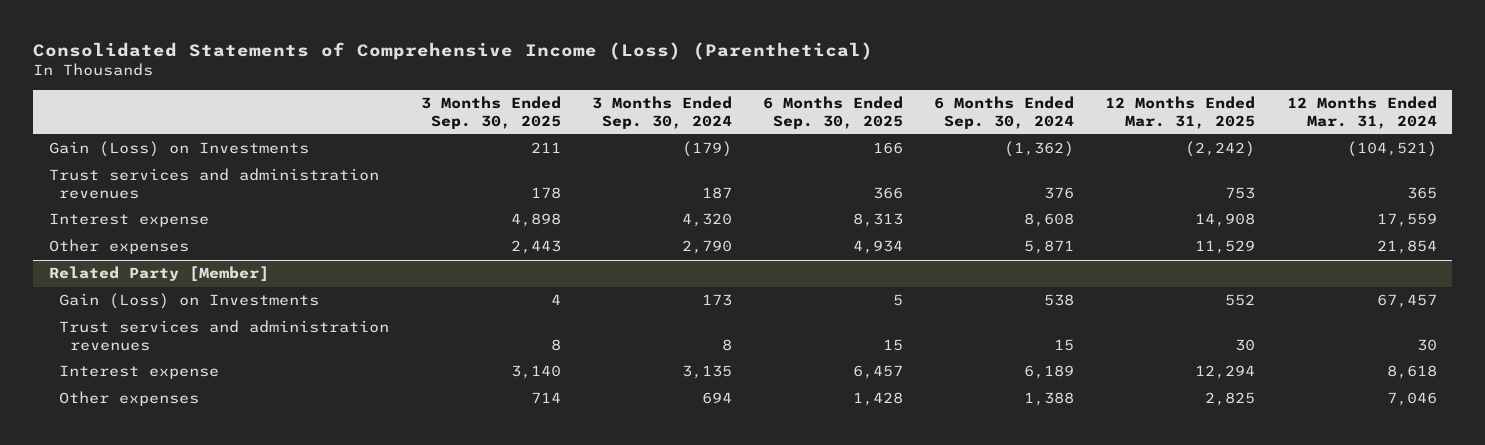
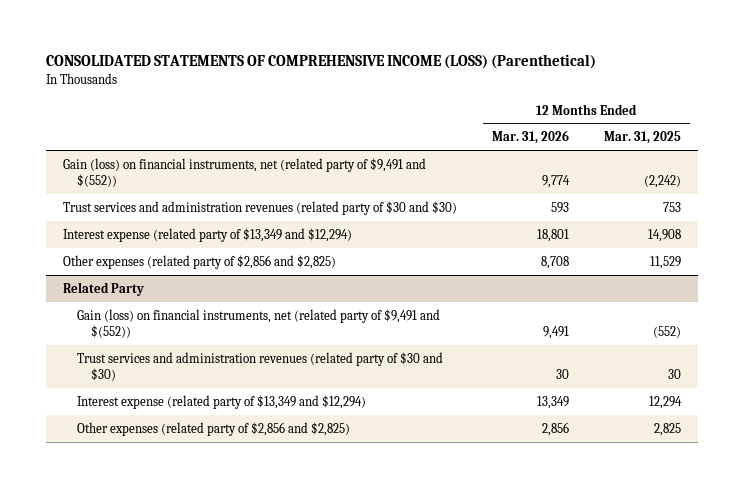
[33,41,874,60] Consolidated Statements of Comprehensive Income (Loss) (Parenthetical) -> [45,54,596,70] CONSOLIDATED STATEMENTS OF COMPREHENSIVE INCOME (LOSS) (Parenthetical)
[420,96,561,129] 3 Months Ended Sep. 30, 2025 -> none
[591,96,732,129] 3 Months Ended Sep. 30, 2024 -> none
[762,96,903,129] 6 Months Ended Sep. 30, 2025 -> none
[934,96,1075,129] 6 Months Ended Sep. 30, 2024 -> none
[1286,96,1437,129] 12 Months Ended Mar. 31, 2024 -> none
none -> [492,130,570,145] Mar. 31, 2026
[48,141,309,158] Gain (Loss) on Investments -> [63,157,427,188] Gain (loss) on financial instruments, net (related party of $9,491 and $(552))
[48,168,379,199] Trust services and administration revenues -> [63,200,458,215] Trust services and administration revenues (related party of $30 and $30)
[48,213,209,228] Interest expense -> [63,227,353,242] Interest expense (related party of $13,349 and $12,294)
[48,239,189,255] Other expenses -> [63,254,337,269] Other expenses (related party of $2,856 and $2,825)
[48,266,269,283] Related Party [Member] -> [63,281,145,296] Related Party
[59,293,320,310] Gain (Loss) on Investments -> [77,308,441,339] Gain (loss) on financial instruments, net (related party of $9,491 and $(552))
[1225,294,1256,307] 552 -> [652,326,681,339] (552)
[59,320,390,351] Trust services and administration revenues -> [77,351,444,382] Trust services and administration revenues (related party of $30 and $30)
[59,365,220,380] Interest expense -> [77,394,367,409] Interest expense (related party of $13,349 and $12,294)
[59,391,200,407] Other expenses -> [77,421,351,436] Other expenses (related party of $2,856 and $2,825)

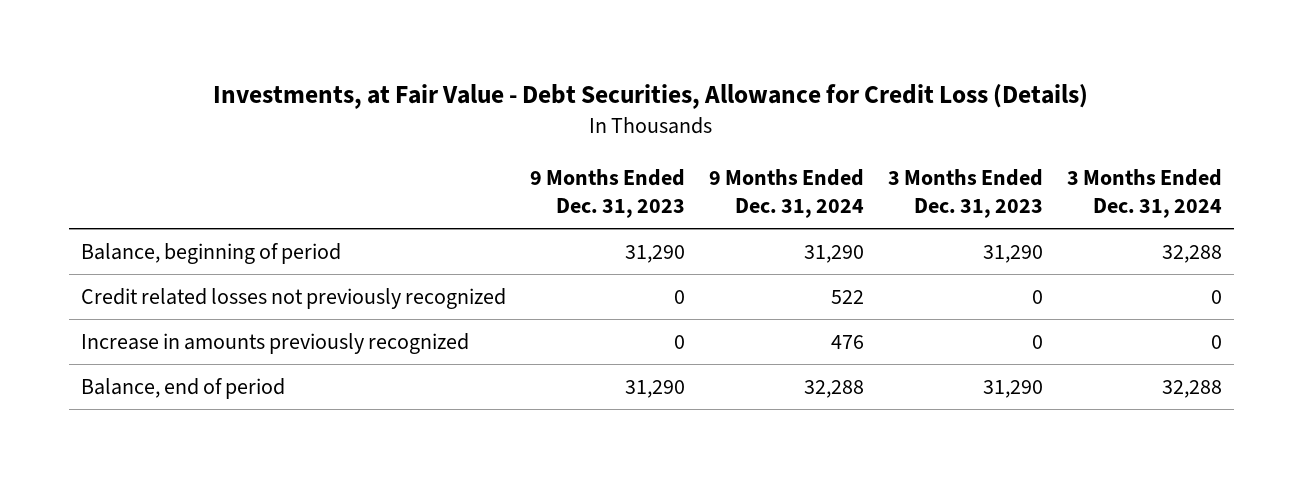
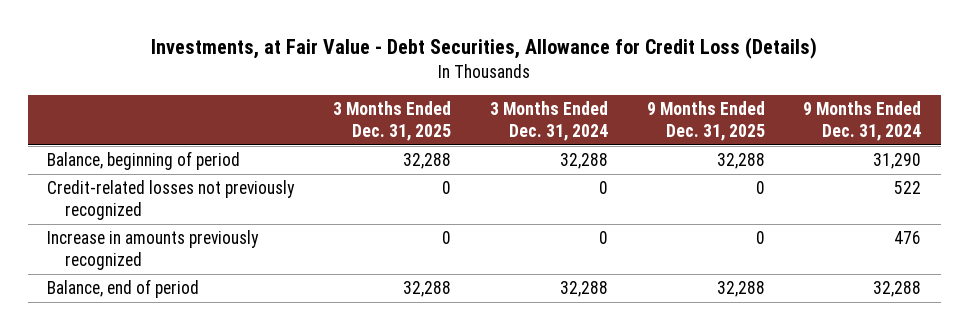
[529,169,685,218] 9 Months Ended Dec. 31, 2023 -> none
[887,169,1043,218] 3 Months Ended Dec. 31, 2023 -> none
none -> [332,101,451,141] 3 Months Ended Dec. 31, 2025
none -> [646,101,765,141] 9 Months Ended Dec. 31, 2025
[81,287,507,309] Credit related losses not previously recognized -> [47,180,296,220] Credit-related losses not previously recognized

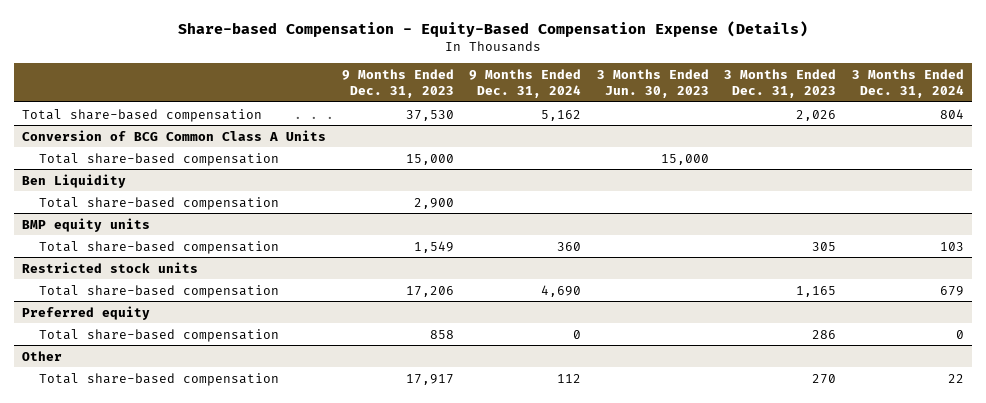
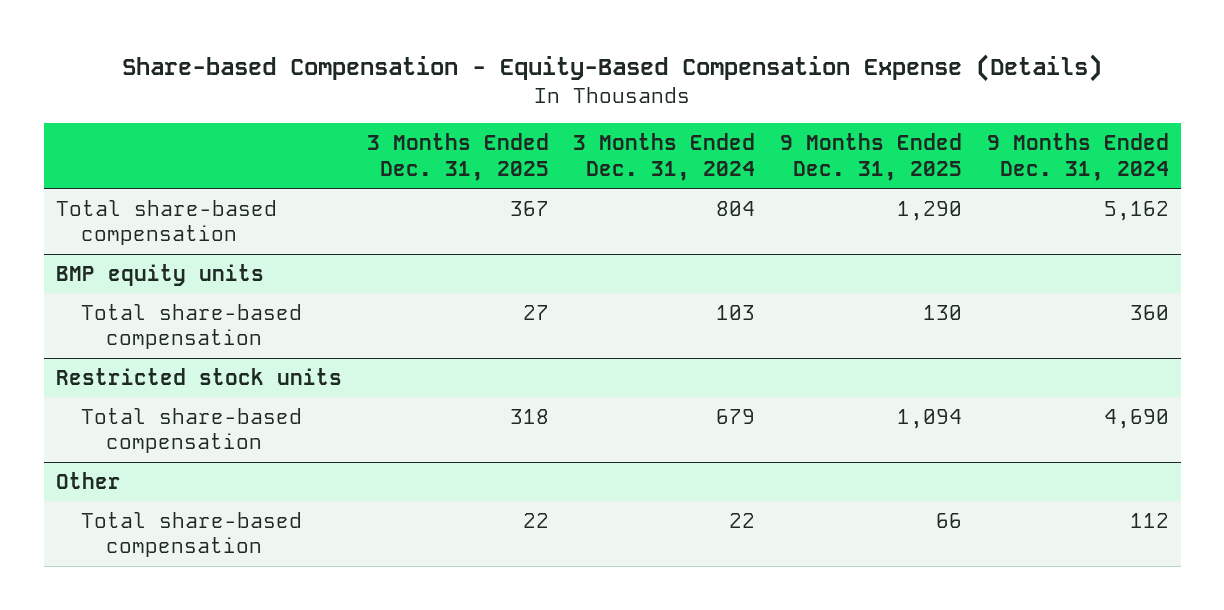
[341,69,454,98] 9 Months Ended Dec. 31, 2023 -> none
[596,69,709,98] 3 Months Ended Jun. 30, 2023 -> none
[724,69,837,98] 3 Months Ended Dec. 31, 2023 -> none
none -> [366,133,549,181] 3 Months Ended Dec. 31, 2025
none -> [779,133,962,181] 9 Months Ended Dec. 31, 2025
[22,129,327,141] Conversion of BCG Common Class A Units -> none
[38,152,279,166] Total share-based compensation -> none
[22,173,127,188] Ben Liquidity -> none
[38,196,279,210] Total share-based compensation -> none
[22,305,151,320] Preferred equity -> none
[38,328,279,342] Total share-based compensation -> none

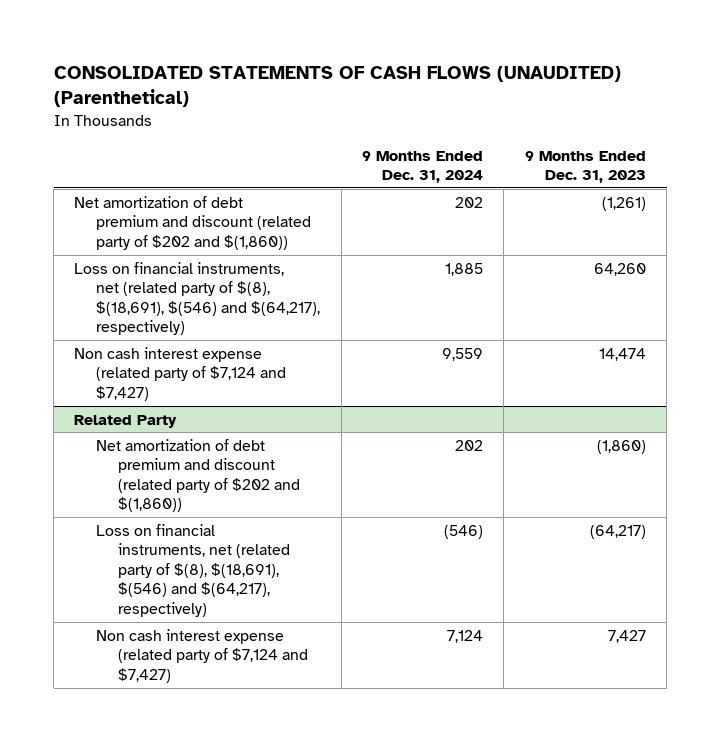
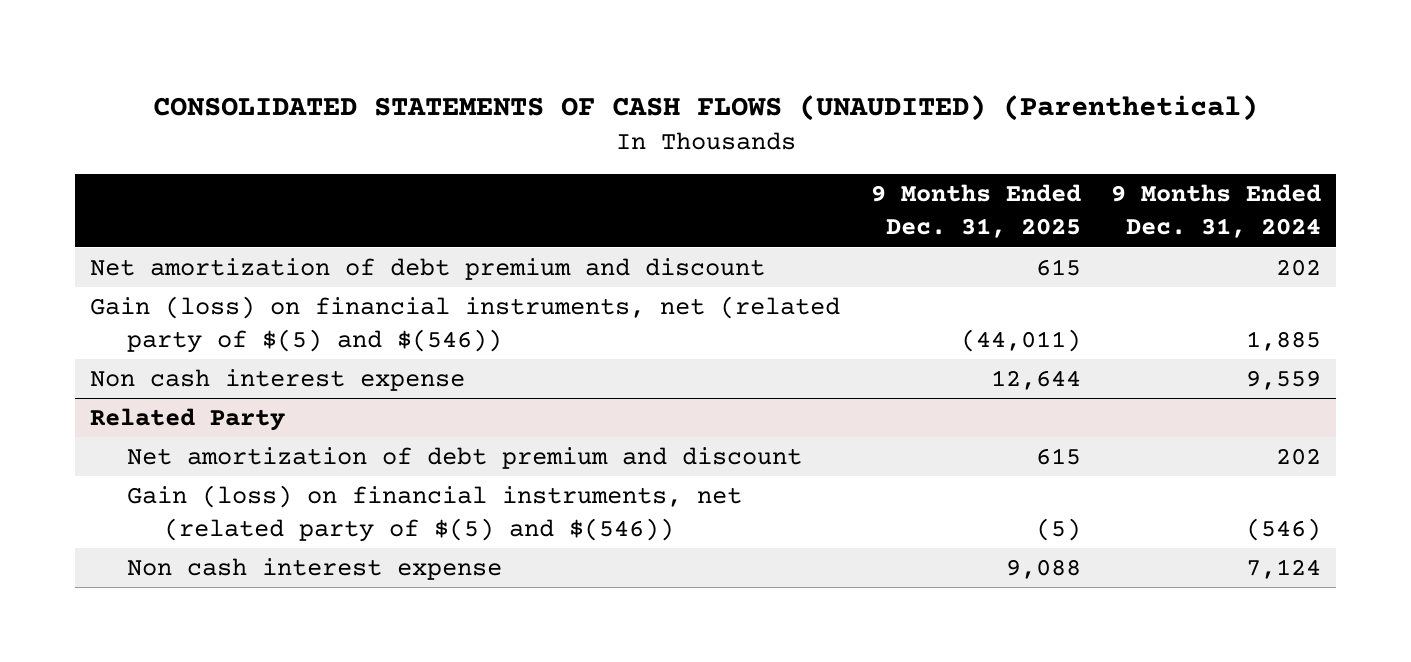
[524,150,646,184] 9 Months Ended Dec. 31, 2023 -> none
none -> [870,184,1081,239] 9 Months Ended Dec. 31, 2025
[74,195,312,250] Net amortization of debt premium and discount (related party of $202 and $(1,860)) -> [90,258,766,281] Net amortization of debt premium and discount
[74,261,321,336] Loss on financial instruments, net (related party of $(8), $(18,691), $(546) and $(64,217), respectively) -> [90,296,841,353] Gain (loss) on financial instruments, net (related party of $(5) and $(546))
[74,346,287,401] Non cash interest expense (related party of $7,124 and $7,427) -> [90,369,466,392] Non cash interest expense
[96,438,300,513] Net amortization of debt premium and discount (related party of $202 and $(1,860)) -> [127,447,803,470] Net amortization of debt premium and discount
[96,523,290,617] Loss on financial instruments, net (related party of $(8), $(18,691), $(546) and $(64,217), respectively) -> [127,485,743,542] Gain (loss) on financial instruments, net (related party of $(5) and $(546))
[96,628,308,683] Non cash interest expense (related party of $7,124 and $7,427) -> [127,558,503,581] Non cash interest expense

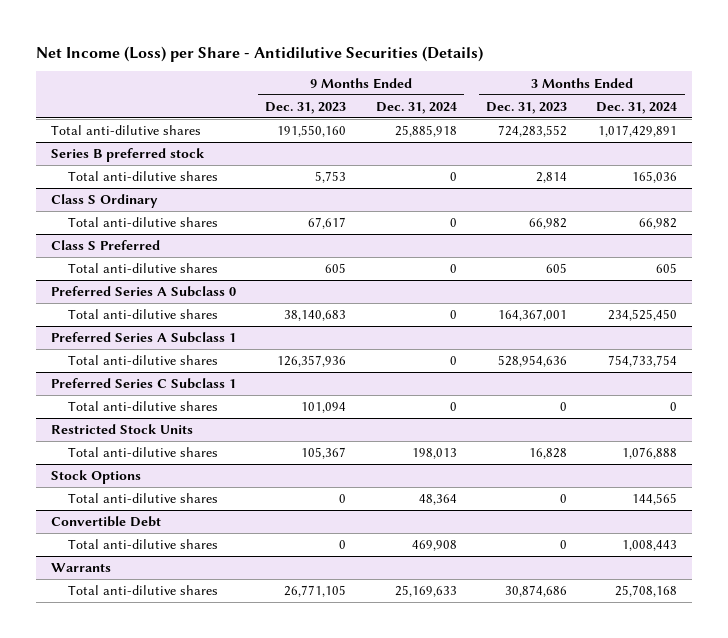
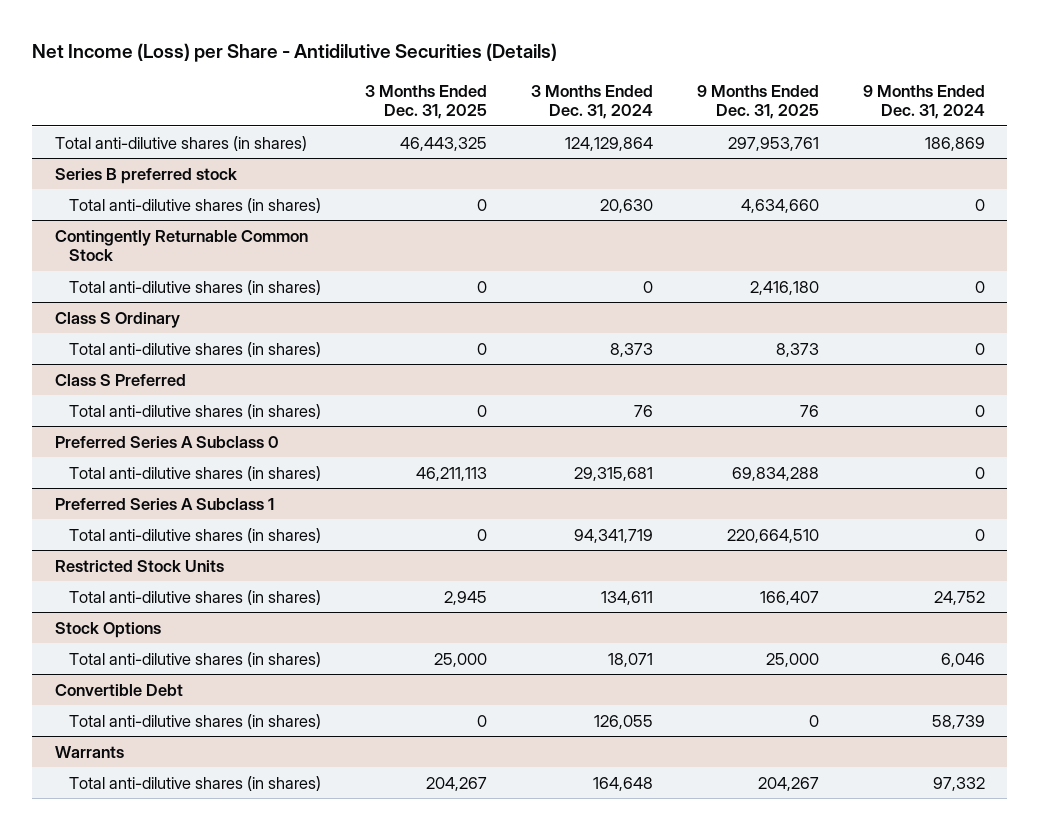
[265,101,347,114] Dec. 31, 2023 -> none
[485,101,567,114] Dec. 31, 2023 -> none
none -> [364,84,487,120] 3 Months Ended Dec. 31, 2025
none -> [697,84,820,120] 9 Months Ended Dec. 31, 2025
[50,125,201,136] Total anti-dilutive shares -> [54,135,307,151] Total anti-dilutive shares (in shares)
[394,125,457,138] 25,885,918 -> [925,136,986,151] 186,869
[598,125,678,138] 1,017,429,891 -> [565,136,654,151] 124,129,864
[68,171,219,182] Total anti-dilutive shares -> [68,197,321,213] Total anti-dilutive shares (in shares)
[632,171,678,184] 165,036 -> [600,198,654,213] 20,630
none -> [54,229,308,262] Contingently Returnable Common Stock
none -> [68,279,321,295] Total anti-dilutive shares (in shares)
[68,217,219,228] Total anti-dilutive shares -> [68,341,321,357] Total anti-dilutive shares (in shares)
[639,218,678,230] 66,982 -> [610,342,654,357] 8,373
[68,263,219,274] Total anti-dilutive shares -> [68,403,321,419] Total anti-dilutive shares (in shares)
[656,263,678,274] 605 -> [634,404,654,417] 76
[68,309,219,320] Total anti-dilutive shares -> [68,465,321,481] Total anti-dilutive shares (in shares)
[608,309,678,322] 234,525,450 -> [574,466,654,481] 29,315,681
[50,378,236,390] Preferred Series C Subclass 1 -> none
[68,401,219,412] Total anti-dilutive shares -> none
[68,355,219,366] Total anti-dilutive shares -> [68,527,321,543] Total anti-dilutive shares (in shares)
[608,355,678,368] 754,733,754 -> [574,528,654,543] 94,341,719
[68,447,219,458] Total anti-dilutive shares -> [68,589,321,605] Total anti-dilutive shares (in shares)
[411,448,457,460] 198,013 -> [934,590,986,605] 24,752
[622,447,678,460] 1,076,888 -> [601,590,654,605] 134,611
[68,493,219,504] Total anti-dilutive shares -> [68,651,321,667] Total anti-dilutive shares (in shares)
[418,494,457,506] 48,364 -> [941,652,986,667] 6,046
[632,493,678,506] 144,565 -> [608,652,654,667] 18,071
[68,539,219,550] Total anti-dilutive shares -> [68,713,321,729] Total anti-dilutive shares (in shares)
[411,540,457,552] 469,908 -> [932,714,986,729] 58,739
[622,540,678,552] 1,008,443 -> [594,714,654,729] 126,055
[68,585,219,596] Total anti-dilutive shares -> [68,775,321,791] Total anti-dilutive shares (in shares)
[394,585,457,598] 25,169,633 -> [933,776,986,791] 97,332
[615,585,678,598] 25,708,168 -> [593,776,654,791] 164,648

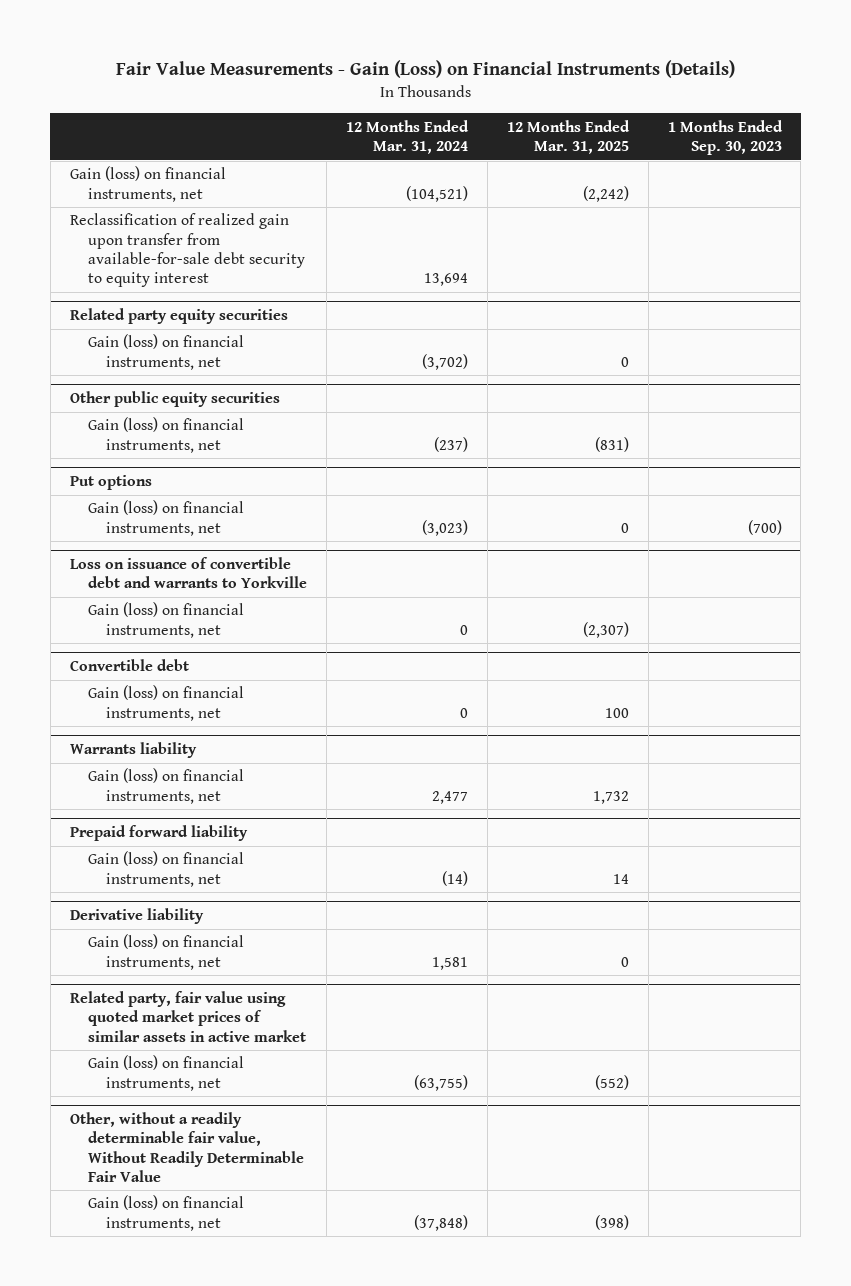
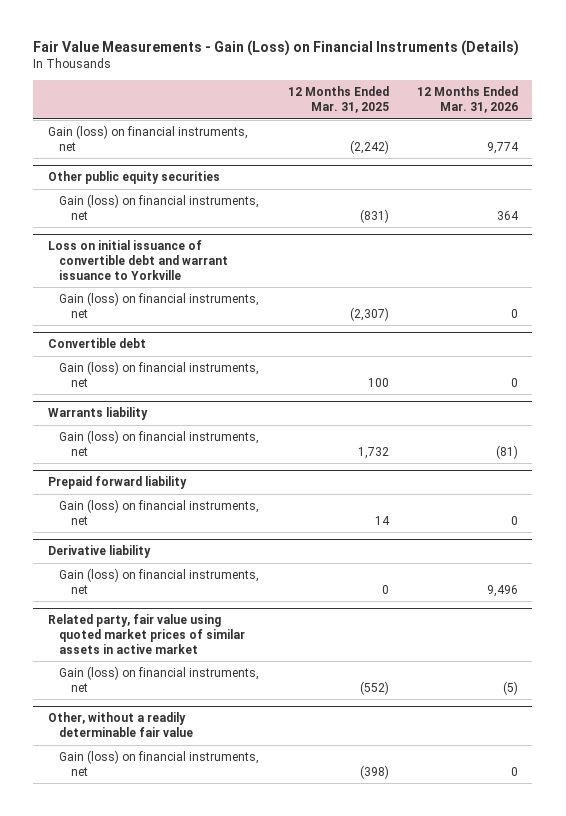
[345,119,469,155] 12 Months Ended Mar. 31, 2024 -> none
[667,119,783,156] 1 Months Ended Sep. 30, 2023 -> none
none -> [417,86,519,114] 12 Months Ended Mar. 31, 2026
[69,213,305,288] Reclassification of realized gain upon transfer from available-for-sale debt security to equity interest -> none
[69,308,288,325] Related party equity securities -> none
[87,334,244,370] Gain (loss) on financial instruments, net -> none
[69,475,152,491] Put options -> none
[87,500,244,536] Gain (loss) on financial instruments, net -> none
[69,557,307,589] Loss on issuance of convertible debt and warrants to Yorkville -> [47,240,229,280] Loss on initial issuance of convertible debt and warrant issuance to Yorkville
[69,1112,304,1183] Other, without a readily determinable fair value, Without Readily Determinable Fair Value -> [47,712,194,738] Other, without a readily determinable fair value

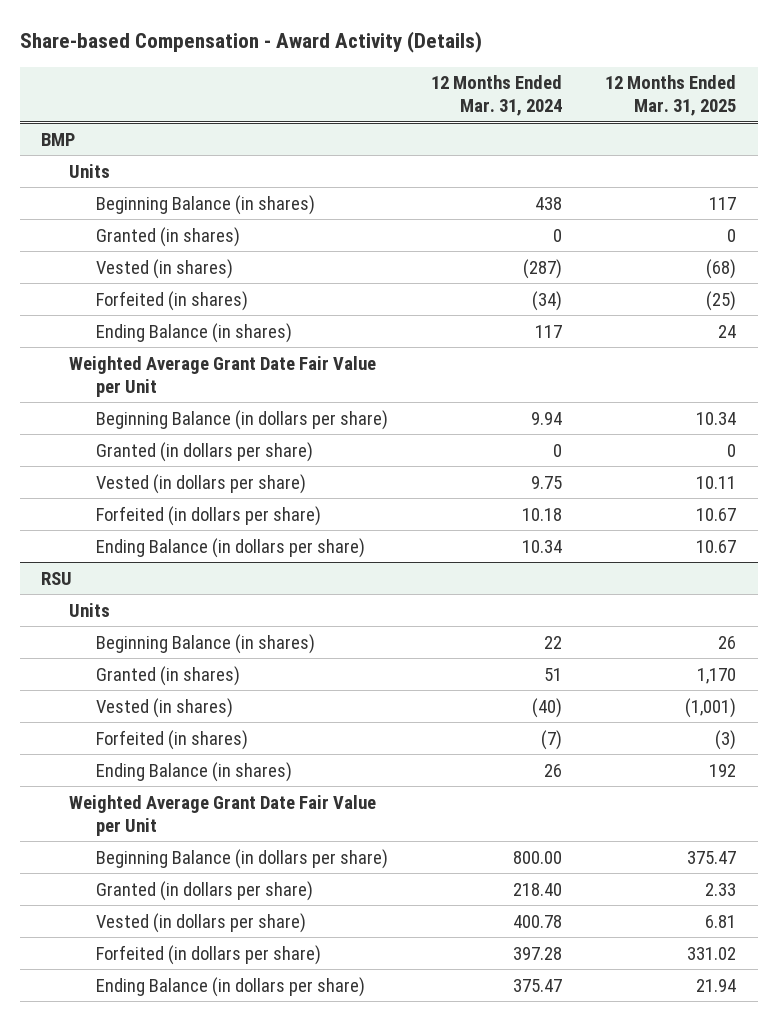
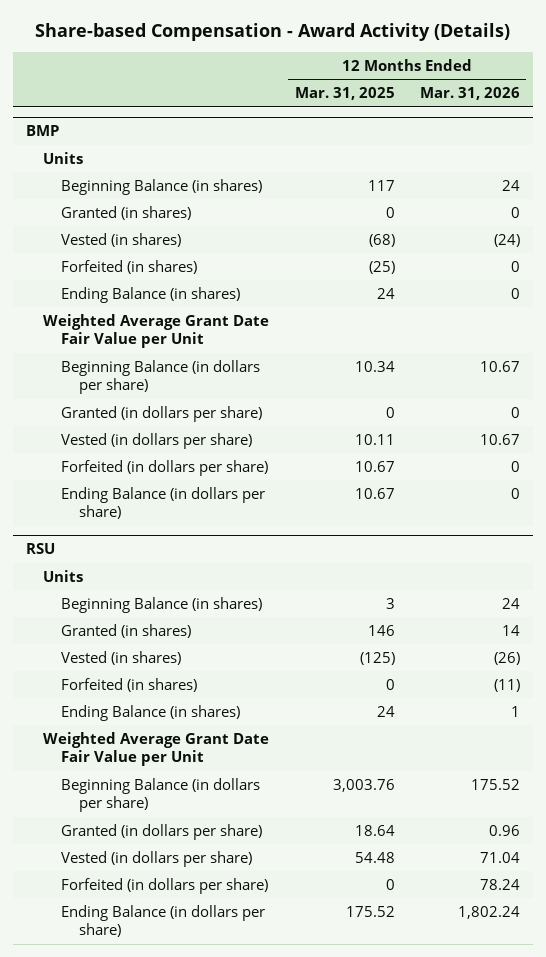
[431,75,563,117] 12 Months Ended Mar. 31, 2024 -> none
none -> [420,87,521,101] Mar. 31, 2026
[718,635,737,649] 26 -> [385,598,395,610] 3
[697,667,737,684] 1,170 -> [367,625,395,637] 146
[685,697,737,718] (1,001) -> [359,652,395,666] (125)
[715,729,737,750] (3) -> [385,679,395,691] 0
[709,763,737,777] 192 -> [376,706,395,718] 24
[687,850,737,864] 375.47 -> [332,779,395,793] 3,003.76
[705,882,737,896] 2.33 -> [354,825,395,837] 18.64
[705,914,737,928] 6.81 -> [354,852,395,864] 54.48
[687,946,737,960] 331.02 -> [385,879,395,891] 0
[696,978,737,992] 21.94 -> [345,906,395,918] 175.52

